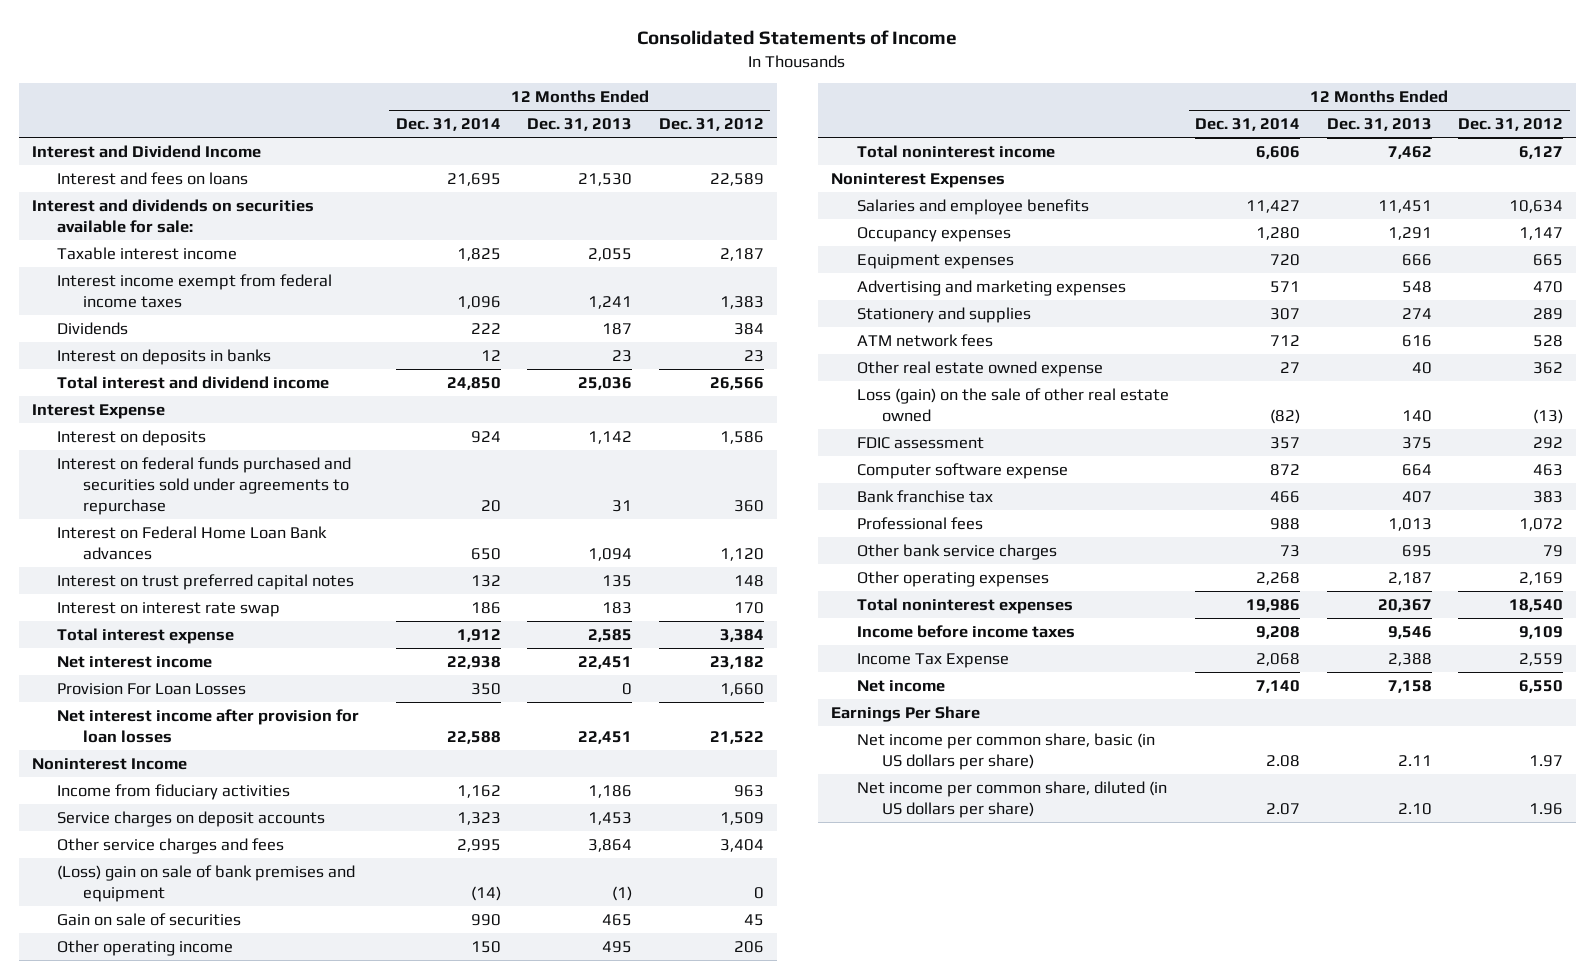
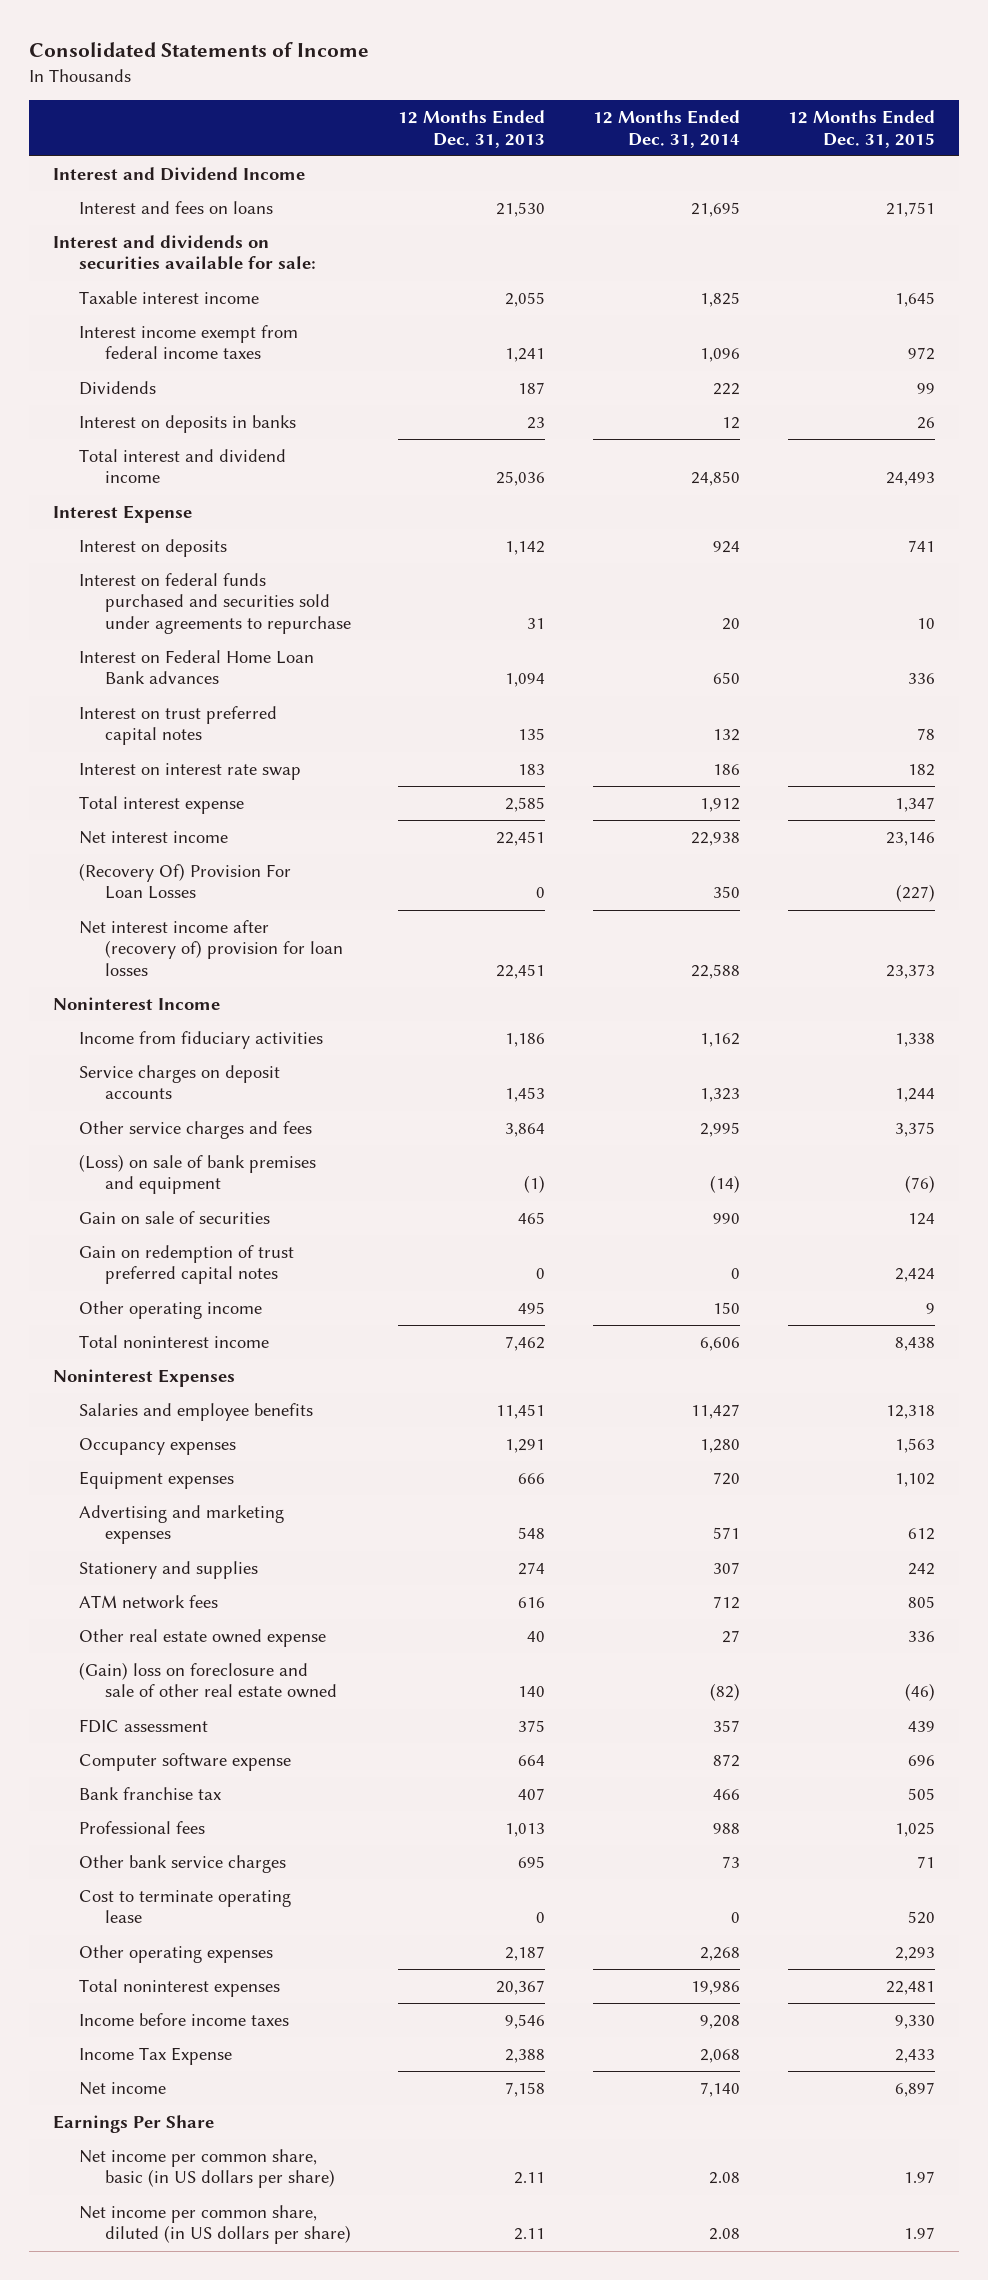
[658,118,764,132] Dec. 31, 2012 -> none
none -> [788,110,936,148] 12 Months Ended Dec. 31, 2015
[57,682,247,695] Provision For Loan Losses -> [78,863,291,900] (Recovery Of) Provision For Loan Losses
[57,708,360,743] Net interest income after provision for loan losses -> [78,920,343,976] Net interest income after (recovery of) provision for loan losses
[57,864,356,902] (Loss) gain on sale of bank premises and equipment -> [78,1154,316,1195] (Loss) on sale of bank premises and equipment
none -> [78,1245,294,1285] Gain on redemption of trust preferred capital notes
[856,387,1169,422] Loss (gain) on the sale of other real estate owned -> [78,1662,337,1699] (Gain) loss on foreclosure and sale of other real estate owned
none -> [78,1890,291,1924] Cost to terminate operating lease
[1266,802,1301,815] 2.07 -> [709,2228,741,2241] 2.08
[1397,802,1432,815] 2.10 -> [514,2228,546,2241] 2.11

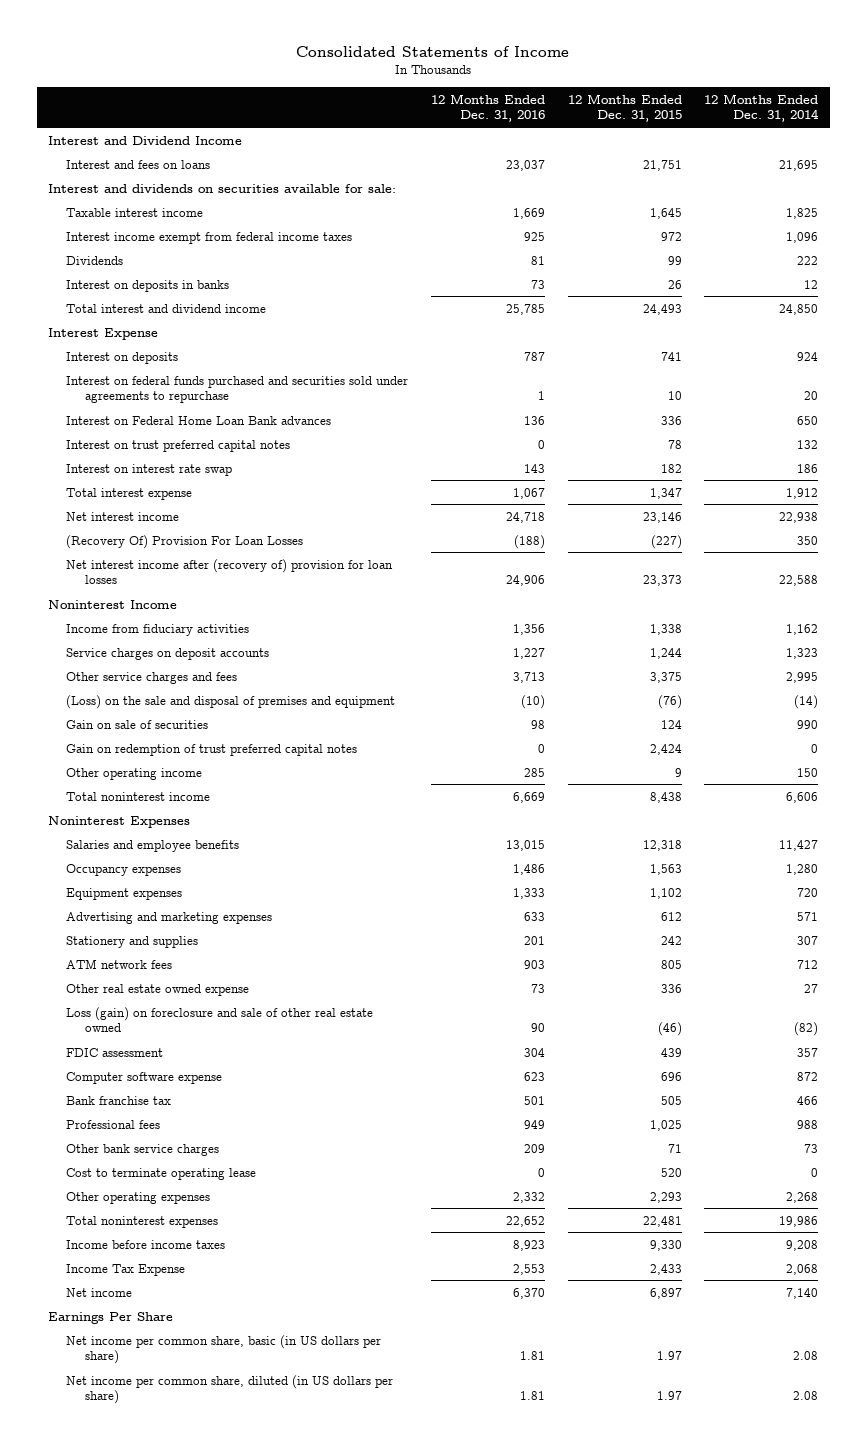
[398,110,546,148] 12 Months Ended Dec. 31, 2013 -> none
none -> [430,93,545,123] 12 Months Ended Dec. 31, 2016
[78,1154,316,1195] (Loss) on sale of bank premises and equipment -> [66,694,396,709] (Loss) on the sale and disposal of premises and equipment
[78,1662,337,1699] (Gain) loss on foreclosure and sale of other real estate owned -> [66,1006,374,1033] Loss (gain) on foreclosure and sale of other real estate owned

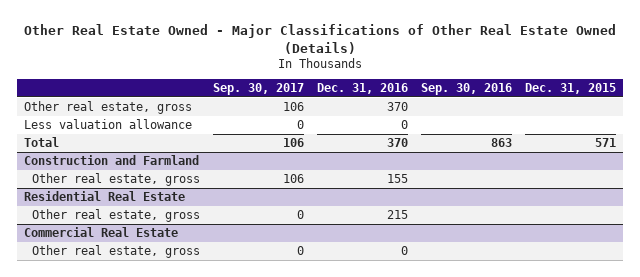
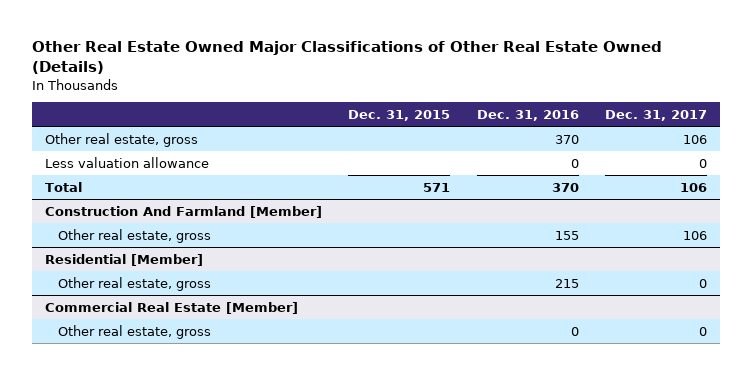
[24,23,617,54] Other Real Estate Owned - Major Classifications of Other Real Estate Owned (Details) -> [32,41,663,75] Other Real Estate Owned Major Classifications of Other Real Estate Owned (Details)
[213,83,305,96] Sep. 30, 2017 -> none
[421,83,513,96] Sep. 30, 2016 -> none
none -> [604,109,707,121] Dec. 31, 2017
[23,154,199,165] Construction and Farmland -> [45,205,323,218] Construction And Farmland [Member]
[23,190,185,201] Residential Real Estate -> [45,253,204,266] Residential [Member]
[23,226,178,237] Commercial Real Estate -> [45,301,299,314] Commercial Real Estate [Member]

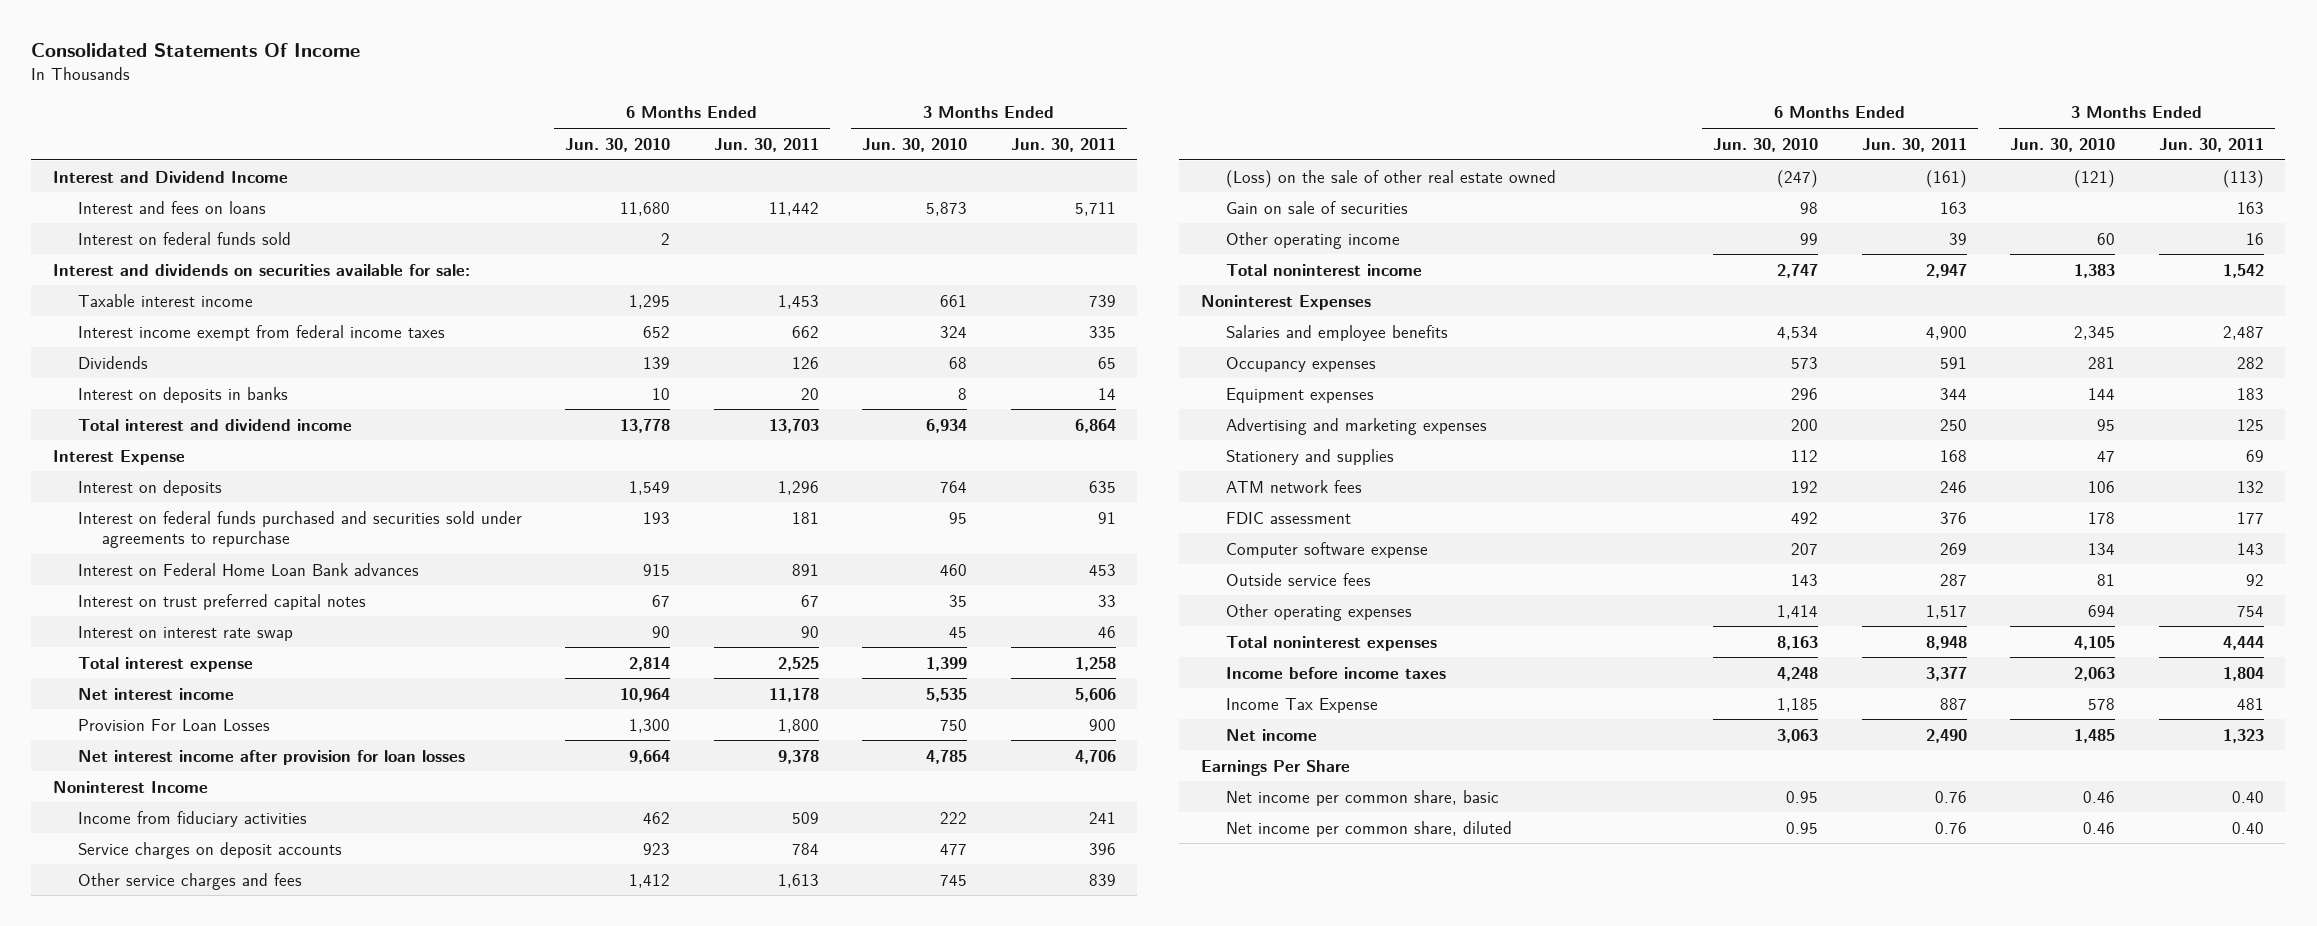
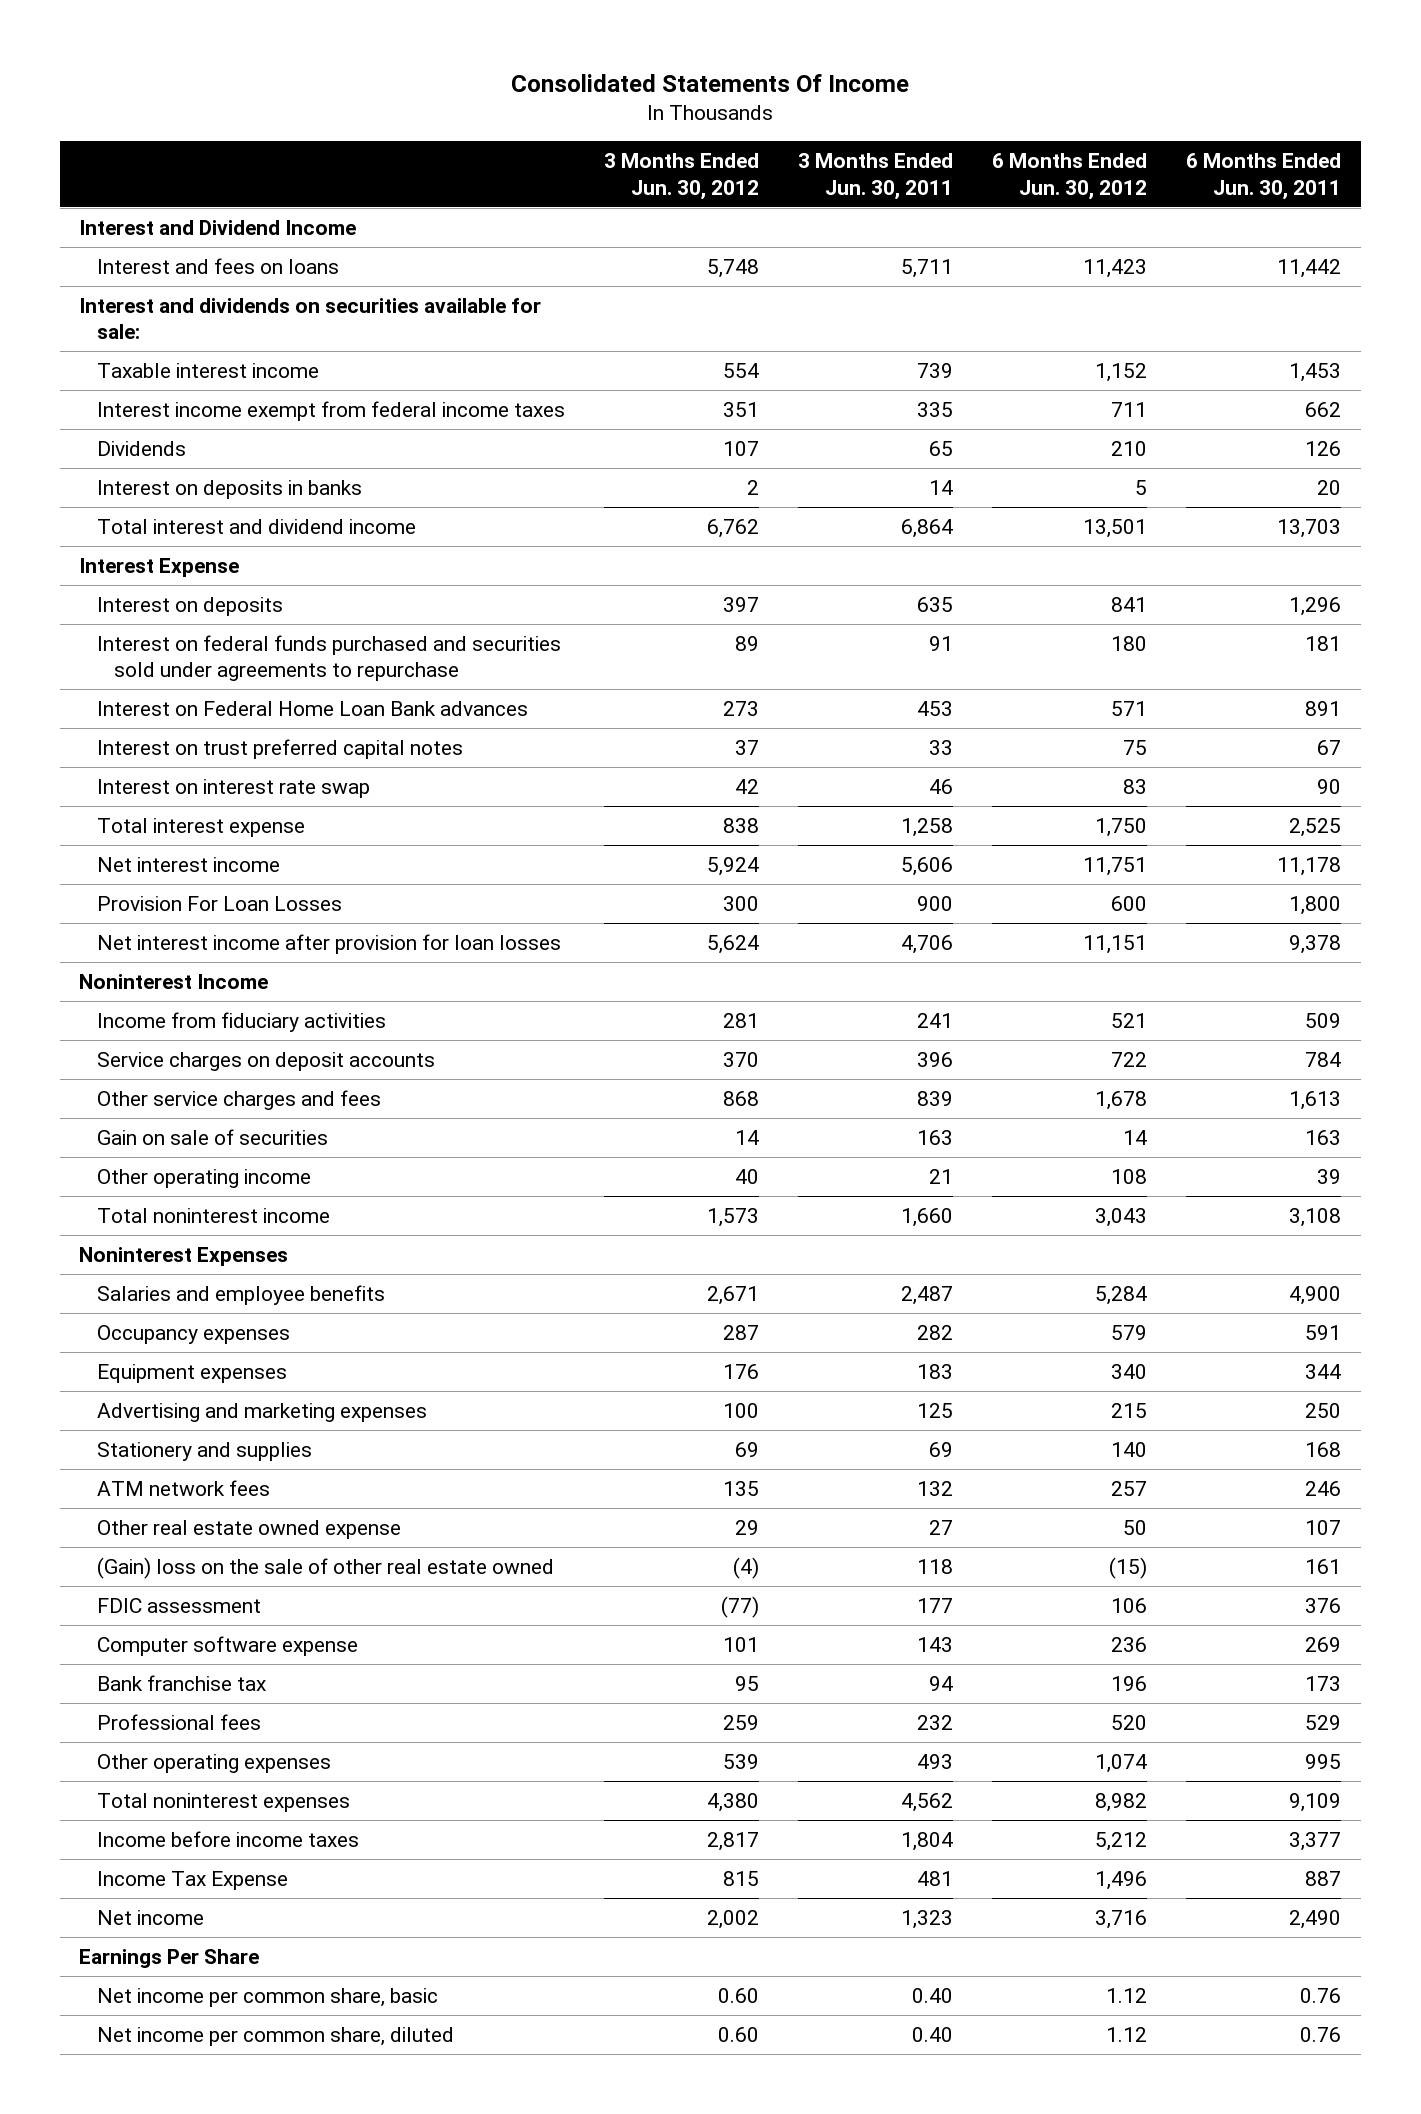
[565,137,671,152] Jun. 30, 2010 -> none
[862,137,968,152] Jun. 30, 2010 -> none
none -> [603,153,759,200] 3 Months Ended Jun. 30, 2012
none -> [992,153,1148,200] 6 Months Ended Jun. 30, 2012
[77,231,291,245] Interest on federal funds sold -> none
[1225,169,1556,188] (Loss) on the sale of other real estate owned -> none
[2245,232,2264,245] 16 -> [928,1168,953,1184] 21
[1925,263,1967,278] 2,947 -> [1289,1207,1342,1227] 3,108
[2222,263,2264,278] 1,542 -> [900,1207,953,1227] 1,660
none -> [96,1519,401,1539] Other real estate owned expense
none -> [96,1556,554,1579] (Gain) loss on the sale of other real estate owned
[1225,572,1371,586] Outside service fees -> none
none -> [96,1674,266,1691] Bank franchise tax
none -> [96,1713,261,1730] Professional fees
[1925,604,1967,619] 1,517 -> [1305,1753,1342,1769] 995
[2236,604,2264,617] 754 -> [916,1753,953,1769] 493
[1925,635,1967,650] 8,948 -> [1289,1792,1342,1812] 9,109
[2222,635,2264,650] 4,444 -> [900,1792,953,1812] 4,562

